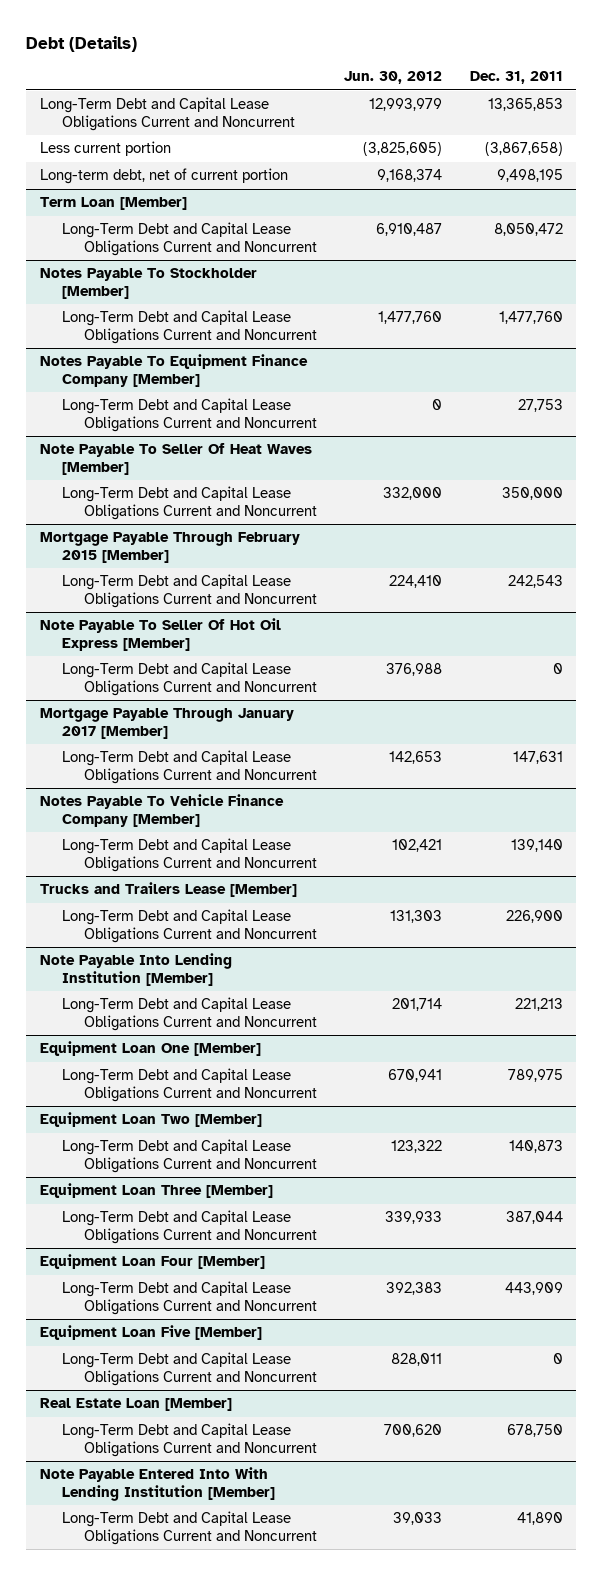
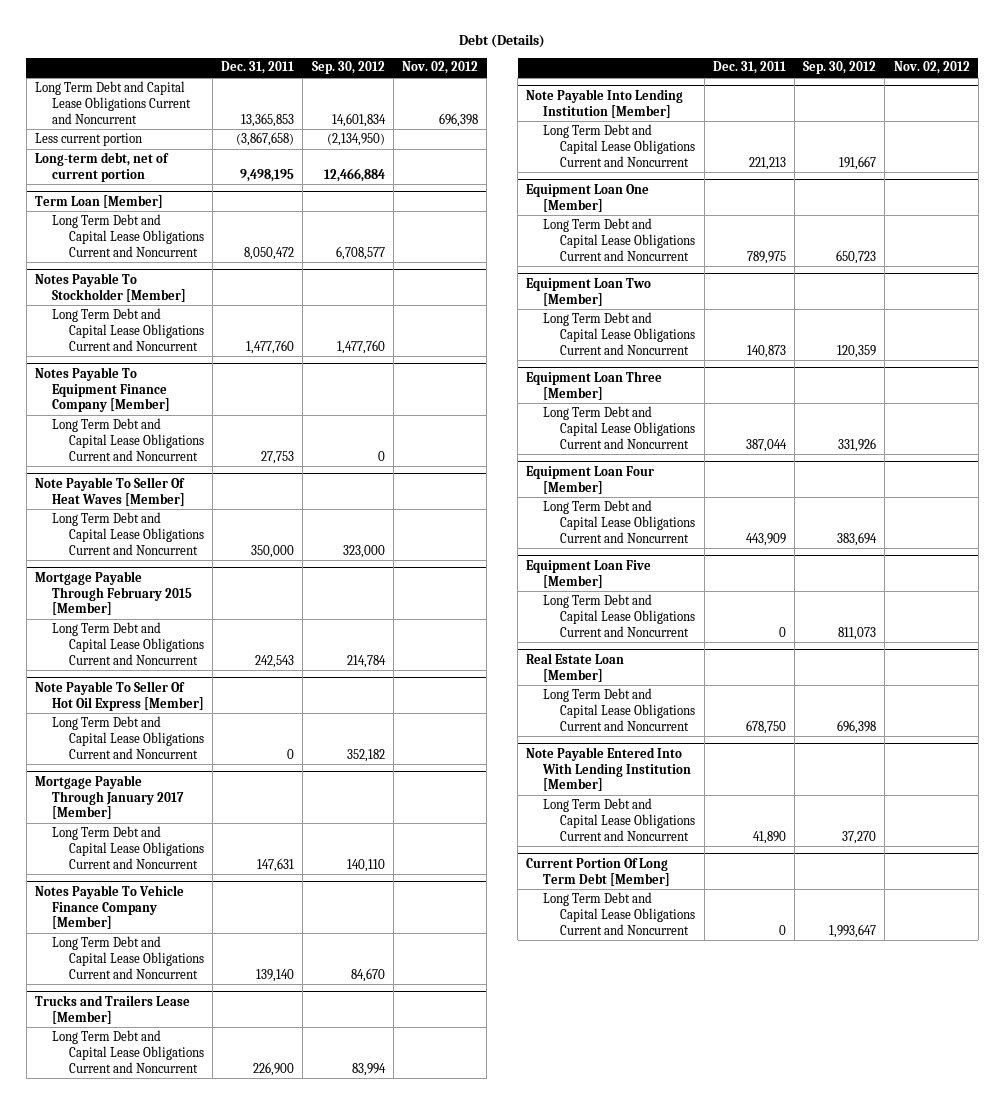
[344,71,443,85] Jun. 30, 2012 -> none
none -> [311,61,385,75] Sep. 30, 2012
none -> [402,61,479,75] Nov. 02, 2012
[39,97,295,131] Long-Term Debt and Capital Lease Obligations Current and Noncurrent -> [34,80,191,124] Long Term Debt and Capital Lease Obligations Current and Noncurrent
[61,222,317,256] Long-Term Debt and Capital Lease Obligations Current and Noncurrent -> [51,213,204,257] Long Term Debt and Capital Lease Obligations Current and Noncurrent
[61,310,317,344] Long-Term Debt and Capital Lease Obligations Current and Noncurrent -> [51,307,204,351] Long Term Debt and Capital Lease Obligations Current and Noncurrent
[61,398,317,432] Long-Term Debt and Capital Lease Obligations Current and Noncurrent -> [51,417,204,461] Long Term Debt and Capital Lease Obligations Current and Noncurrent
[61,486,317,520] Long-Term Debt and Capital Lease Obligations Current and Noncurrent -> [51,511,204,555] Long Term Debt and Capital Lease Obligations Current and Noncurrent
[61,574,317,608] Long-Term Debt and Capital Lease Obligations Current and Noncurrent -> [51,621,204,665] Long Term Debt and Capital Lease Obligations Current and Noncurrent
[61,662,317,696] Long-Term Debt and Capital Lease Obligations Current and Noncurrent -> [51,715,204,759] Long Term Debt and Capital Lease Obligations Current and Noncurrent
[61,750,317,784] Long-Term Debt and Capital Lease Obligations Current and Noncurrent -> [51,825,204,869] Long Term Debt and Capital Lease Obligations Current and Noncurrent
[61,838,317,872] Long-Term Debt and Capital Lease Obligations Current and Noncurrent -> [51,935,204,979] Long Term Debt and Capital Lease Obligations Current and Noncurrent
[61,909,317,943] Long-Term Debt and Capital Lease Obligations Current and Noncurrent -> [51,1029,204,1073] Long Term Debt and Capital Lease Obligations Current and Noncurrent
[61,997,317,1031] Long-Term Debt and Capital Lease Obligations Current and Noncurrent -> [543,123,696,167] Long Term Debt and Capital Lease Obligations Current and Noncurrent
[61,1068,317,1102] Long-Term Debt and Capital Lease Obligations Current and Noncurrent -> [543,217,696,261] Long Term Debt and Capital Lease Obligations Current and Noncurrent
[61,1139,317,1173] Long-Term Debt and Capital Lease Obligations Current and Noncurrent -> [543,311,696,355] Long Term Debt and Capital Lease Obligations Current and Noncurrent
[61,1210,317,1244] Long-Term Debt and Capital Lease Obligations Current and Noncurrent -> [543,405,696,449] Long Term Debt and Capital Lease Obligations Current and Noncurrent
[61,1281,317,1315] Long-Term Debt and Capital Lease Obligations Current and Noncurrent -> [543,499,696,543] Long Term Debt and Capital Lease Obligations Current and Noncurrent
[61,1352,317,1386] Long-Term Debt and Capital Lease Obligations Current and Noncurrent -> [543,593,696,637] Long Term Debt and Capital Lease Obligations Current and Noncurrent
[61,1423,317,1457] Long-Term Debt and Capital Lease Obligations Current and Noncurrent -> [543,687,696,731] Long Term Debt and Capital Lease Obligations Current and Noncurrent
[61,1511,317,1545] Long-Term Debt and Capital Lease Obligations Current and Noncurrent -> [543,797,696,841] Long Term Debt and Capital Lease Obligations Current and Noncurrent
none -> [526,857,671,886] Current Portion Of Long Term Debt [Member]
none -> [543,891,696,935] Long Term Debt and Capital Lease Obligations Current and Noncurrent

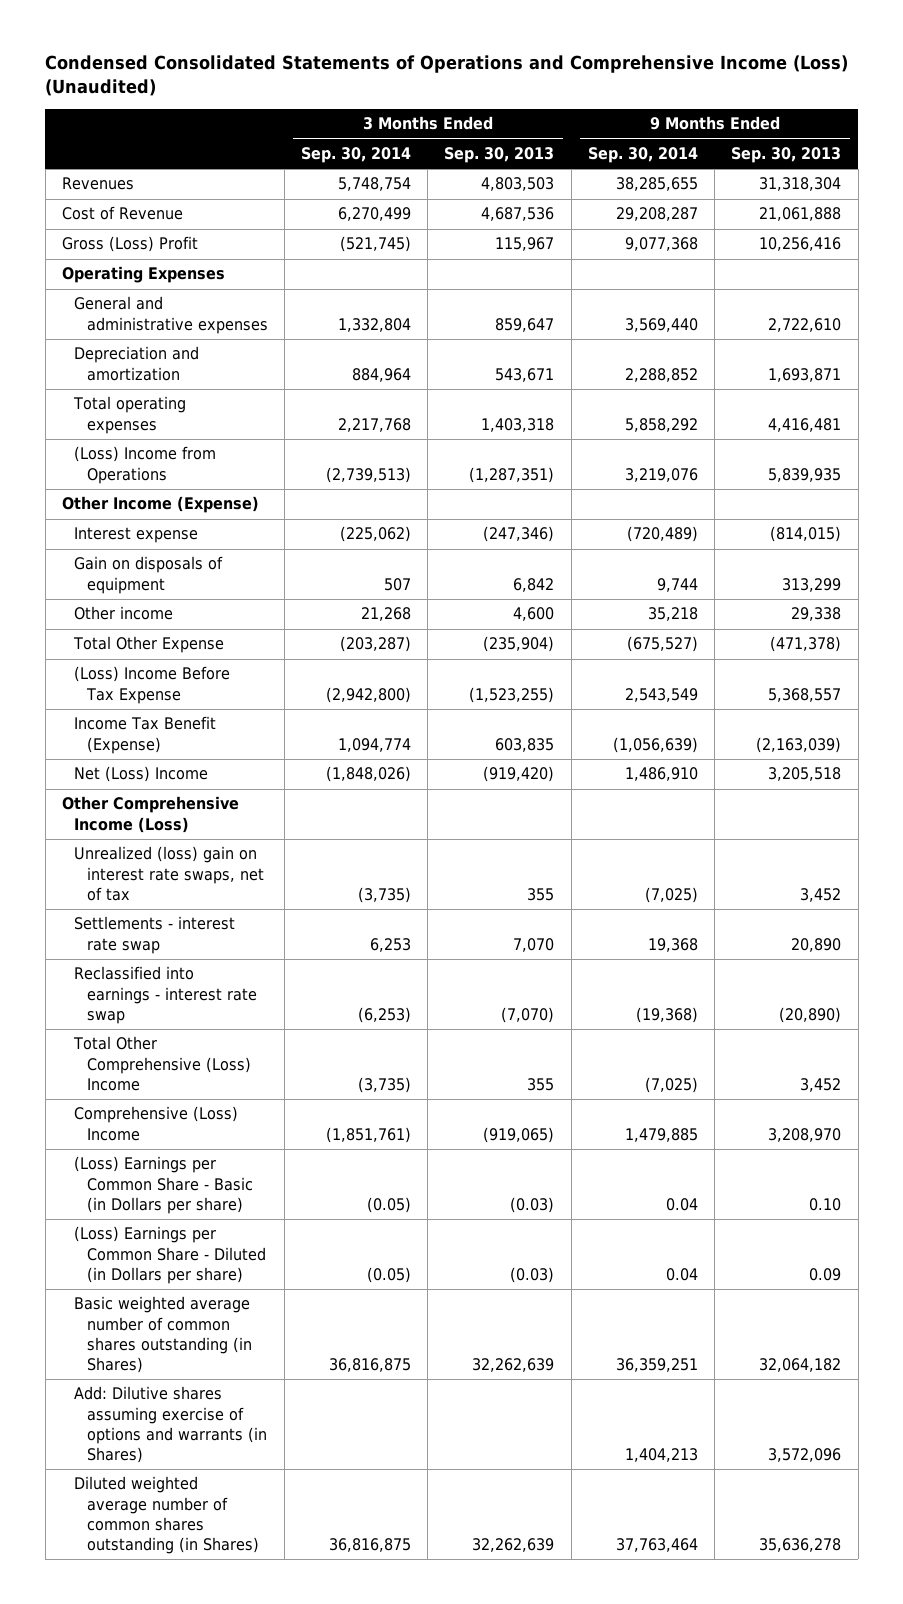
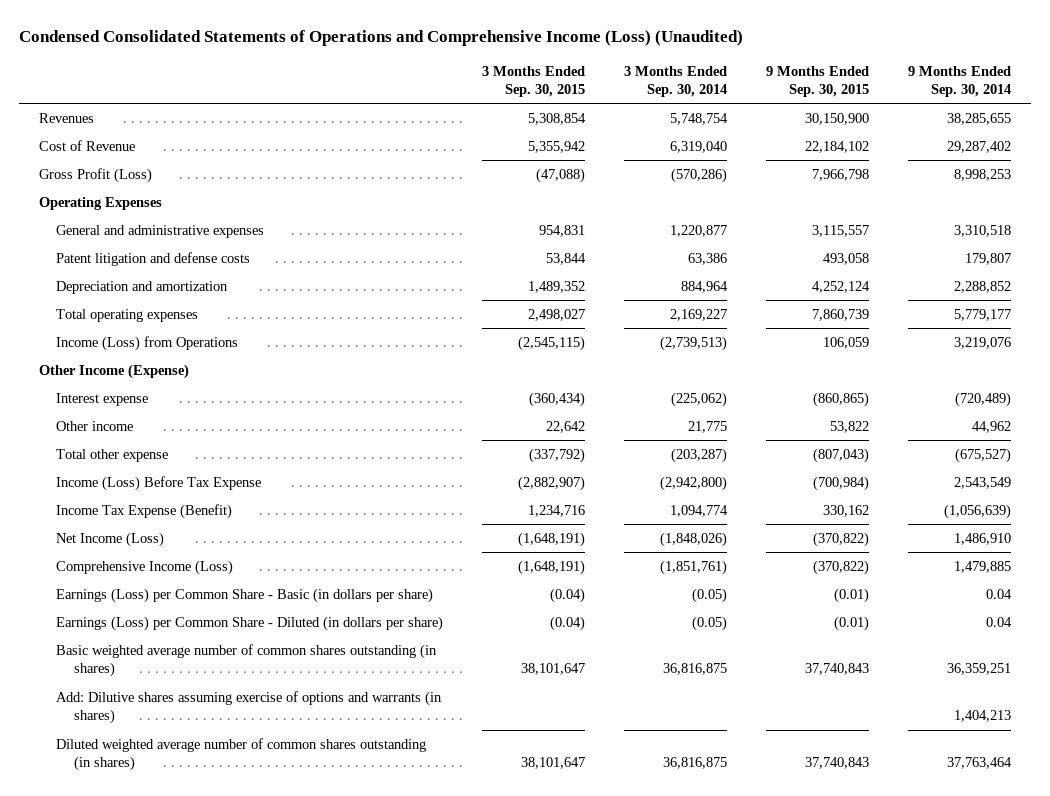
[444,147,555,164] Sep. 30, 2013 -> none
[731,147,842,164] Sep. 30, 2013 -> none
none -> [482,65,586,98] 3 Months Ended Sep. 30, 2015
none -> [766,65,870,98] 9 Months Ended Sep. 30, 2015
[338,207,412,222] 6,270,499 -> [670,140,728,153] 6,319,040
[615,207,698,222] 29,208,287 -> [947,140,1012,153] 29,287,402
[61,236,198,253] Gross (Loss) Profit -> [38,167,152,183] Gross Profit (Loss)
[340,236,412,253] (521,745) -> [671,167,728,183] (570,286)
[624,237,698,252] 9,077,368 -> [954,168,1012,181] 8,998,253
[338,317,412,332] 1,332,804 -> [670,224,728,237] 1,220,877
[624,317,698,332] 3,569,440 -> [954,224,1012,237] 3,310,518
none -> [56,251,251,266] Patent litigation and defense costs
[338,417,412,432] 2,217,768 -> [670,308,728,321] 2,169,227
[624,417,698,432] 5,858,292 -> [954,308,1012,321] 5,779,177
[74,446,217,484] (Loss) Income from Operations -> [56,335,239,351] Income (Loss) from Operations
[74,556,224,594] Gain on disposals of equipment -> none
[61,796,239,833] Other Comprehensive Income (Loss) -> none
[74,846,264,901] Unrealized (loss) gain on interest rate swaps, net of tax -> none
[74,916,236,954] Settlements - interest rate swap -> none
[74,966,257,1024] Reclassified into earnings - interest rate swap -> none
[73,1036,251,1091] Total Other Comprehensive (Loss) Income -> none
[361,607,412,622] 21,268 -> [688,420,728,433] 21,775
[647,607,698,622] 35,218 -> [972,420,1012,433] 44,962
[73,636,225,654] Total Other Expense -> [56,448,169,462] Total other expense
[74,666,231,704] (Loss) Income Before Tax Expense -> [56,475,262,491] Income (Loss) Before Tax Expense
[74,716,217,754] Income Tax Benefit (Expense) -> [56,503,233,519] Income Tax Expense (Benefit)
[74,766,209,783] Net (Loss) Income -> [56,531,165,547] Net Income (Loss)
[74,1106,239,1141] Comprehensive (Loss) Income -> [56,559,234,575] Comprehensive Income (Loss)
[74,1156,253,1214] (Loss) Earnings per Common Share - Basic (in Dollars per share) -> [56,587,434,603] Earnings (Loss) per Common Share - Basic (in dollars per share)
[74,1226,266,1284] (Loss) Earnings per Common Share - Diluted (in Dollars per share) -> [56,615,444,631] Earnings (Loss) per Common Share - Diluted (in dollars per share)
[74,1296,252,1373] Basic weighted average number of common shares outstanding (in Shares) -> [56,643,438,678] Basic weighted average number of common shares outstanding (in shares)
[74,1386,267,1463] Add: Dilutive shares assuming exercise of options and warrants (in Shares) -> [56,690,443,725] Add: Dilutive shares assuming exercise of options and warrants (in shares)
[74,1476,259,1554] Diluted weighted average number of common shares outstanding (in Shares) -> [56,737,427,772] Diluted weighted average number of common shares outstanding (in shares)

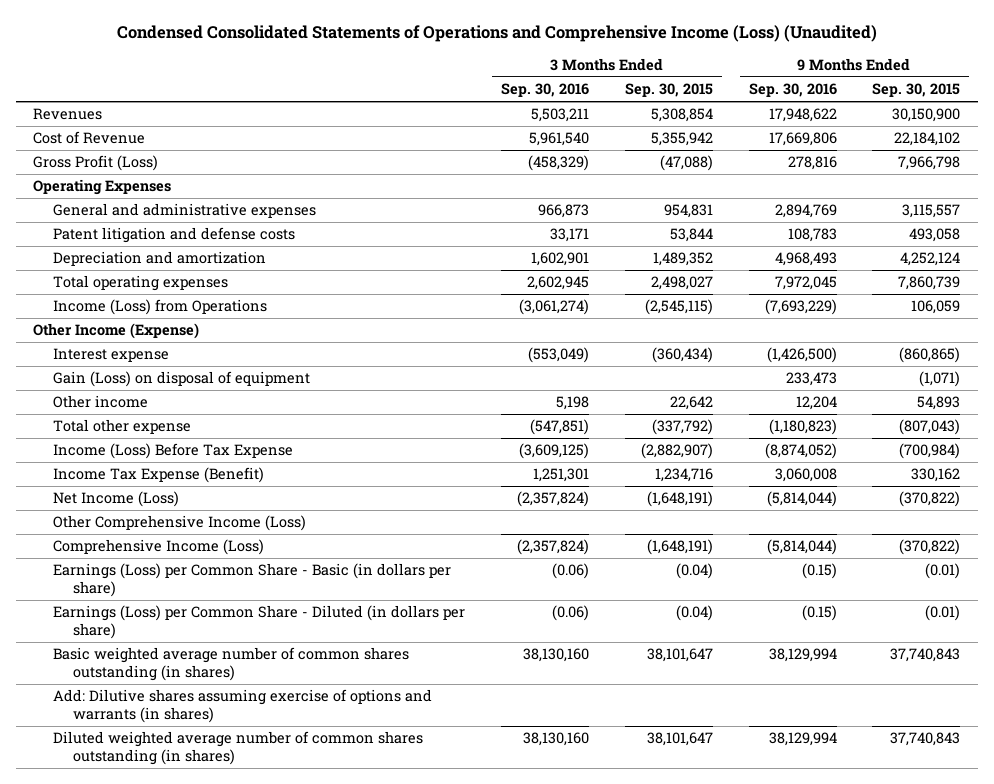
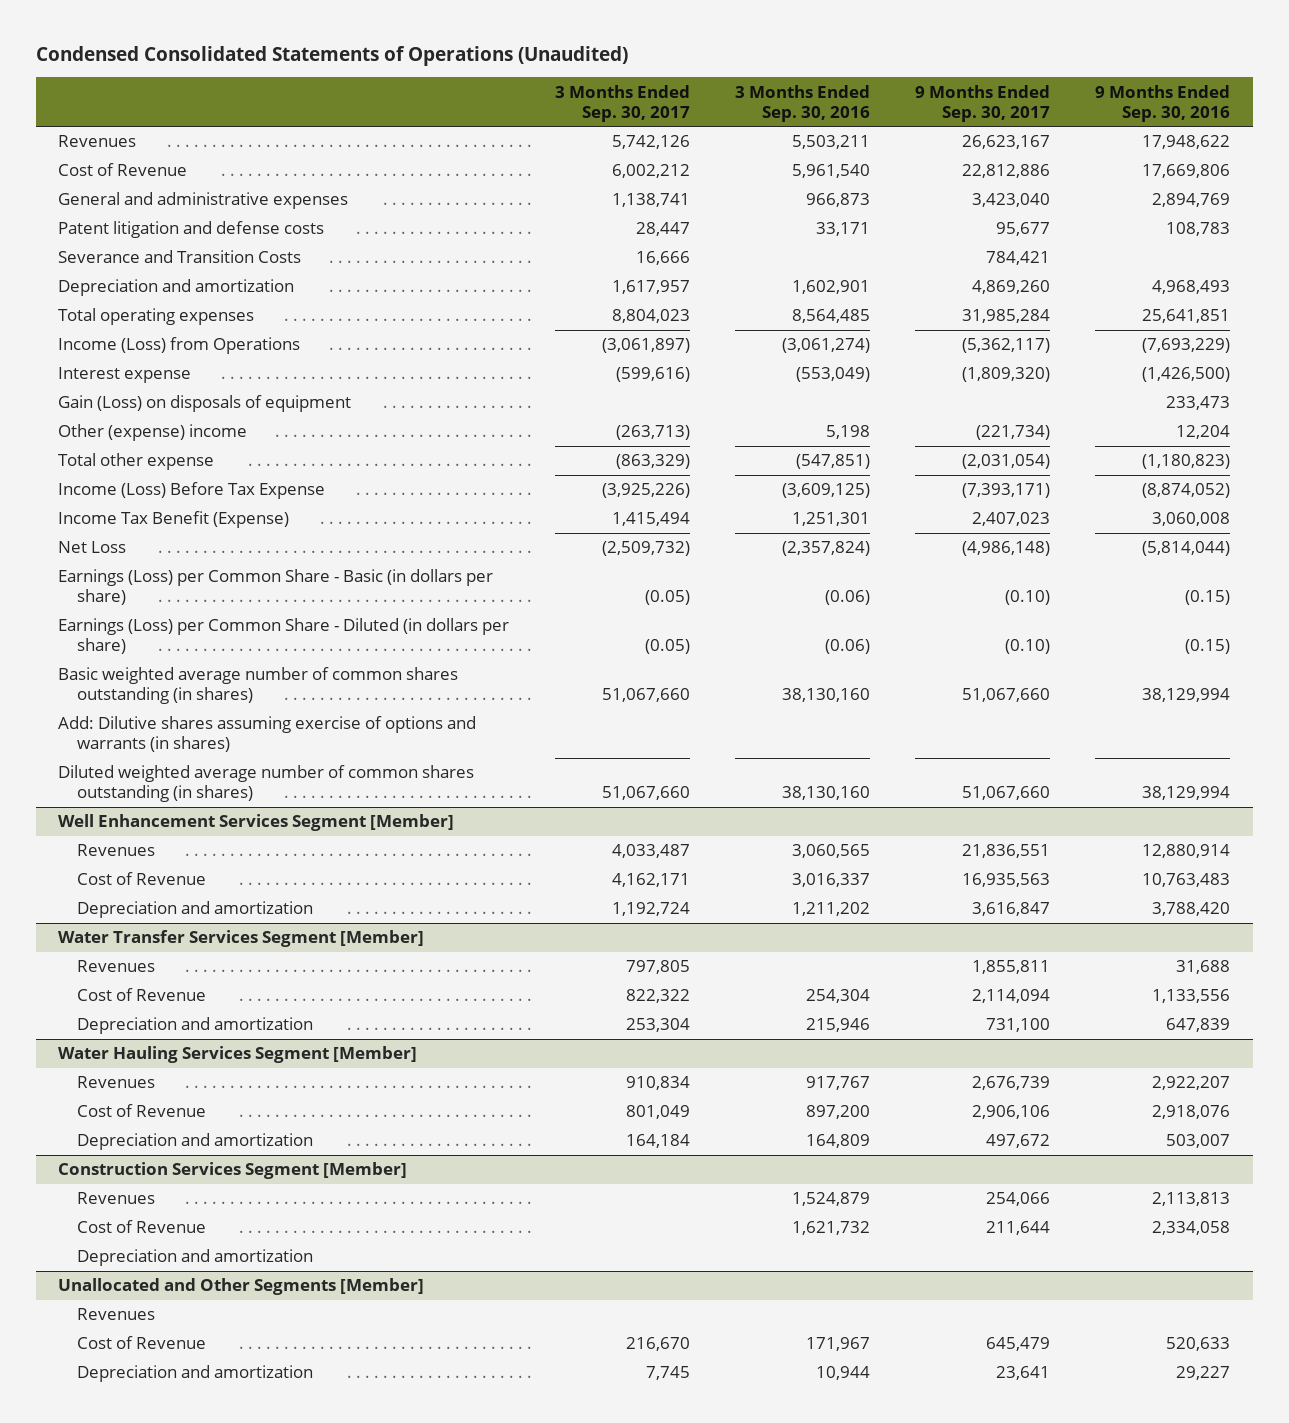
[116,25,877,43] Condensed Consolidated Statements of Operations and Comprehensive Income (Loss) (Unaudited) -> [35,46,628,67] Condensed Consolidated Statements of Operations (Unaudited)
[624,83,713,98] Sep. 30, 2015 -> none
[872,83,961,98] Sep. 30, 2015 -> none
none -> [554,84,690,122] 3 Months Ended Sep. 30, 2017
none -> [914,84,1050,122] 9 Months Ended Sep. 30, 2017
[33,155,159,172] Gross Profit (Loss) -> none
[33,179,172,196] Operating Expenses -> none
none -> [58,250,302,264] Severance and Transition Costs
[526,276,589,291] 2,602,945 -> [791,309,870,324] 8,564,485
[774,276,837,291] 7,972,045 -> [1142,309,1231,324] 25,641,851
[33,323,200,340] Other Income (Expense) -> none
[53,371,311,388] Gain (Loss) on disposal of equipment -> [58,395,352,413] Gain (Loss) on disposals of equipment
[53,395,149,409] Other income -> [58,424,248,442] Other (expense) income
[53,515,307,532] Other Comprehensive Income (Loss) -> none
[53,539,265,556] Comprehensive Income (Loss) -> none
[53,467,265,484] Income Tax Expense (Benefit) -> [58,511,290,529] Income Tax Benefit (Expense)
[53,491,180,508] Net Income (Loss) -> [58,541,127,554] Net Loss
none -> [58,814,455,832] Well Enhancement Services Segment [Member]
none -> [76,844,155,857] Revenues
none -> [76,872,206,886] Cost of Revenue
none -> [76,901,313,919] Depreciation and amortization
none -> [58,930,425,948] Water Transfer Services Segment [Member]
none -> [76,960,155,973] Revenues
none -> [76,988,206,1002] Cost of Revenue
none -> [76,1017,313,1035] Depreciation and amortization
none -> [58,1046,418,1064] Water Hauling Services Segment [Member]
none -> [76,1076,155,1089] Revenues
none -> [76,1104,206,1118] Cost of Revenue
none -> [76,1133,313,1151] Depreciation and amortization
none -> [58,1162,408,1180] Construction Services Segment [Member]
none -> [76,1192,155,1205] Revenues
none -> [76,1220,206,1234] Cost of Revenue
none -> [76,1249,313,1267] Depreciation and amortization
none -> [58,1278,425,1296] Unallocated and Other Segments [Member]
none -> [76,1308,155,1321] Revenues
none -> [76,1336,206,1350] Cost of Revenue
none -> [76,1365,313,1383] Depreciation and amortization

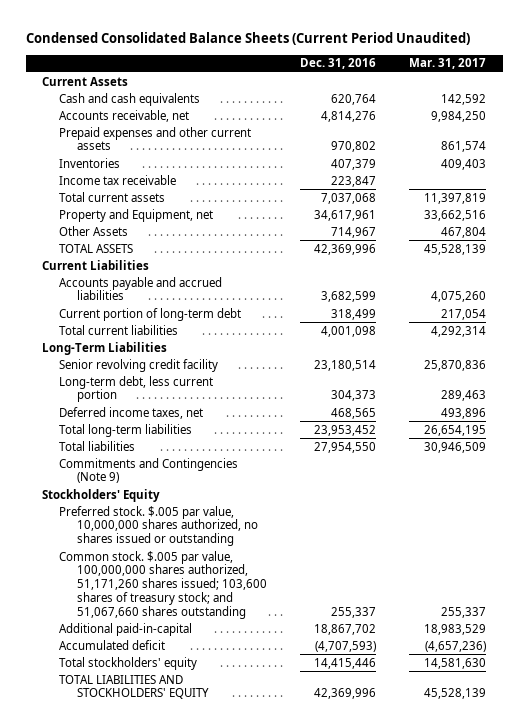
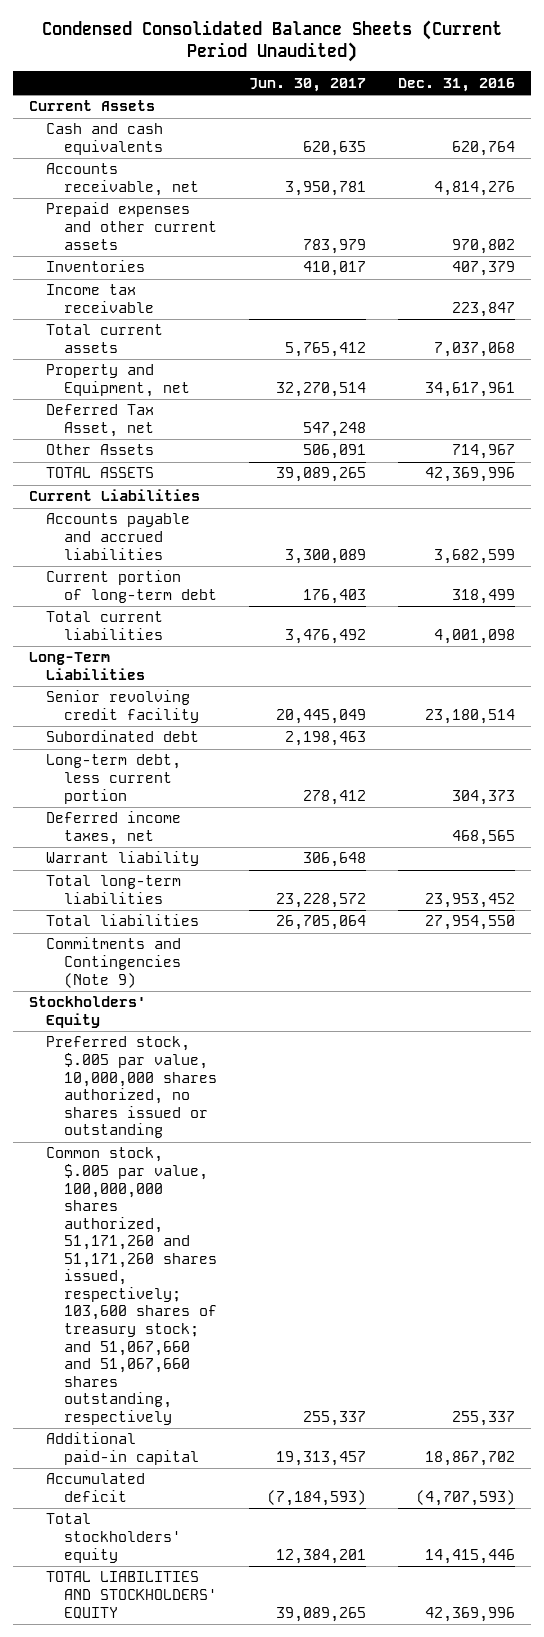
[409,58,487,70] Mar. 31, 2017 -> none
none -> [249,77,367,92] Jun. 30, 2017
none -> [46,404,155,438] Deferred Tax Asset, net
none -> [46,730,200,743] Subordinated debt
none -> [46,851,200,867] Warrant liability
[59,505,258,547] Preferred stock. $.005 par value, 10,000,000 shares authorized, no shares issued or outstanding -> [46,1036,217,1139] Preferred stock, $.005 par value, 10,000,000 shares authorized, no shares issued or outstanding
[59,550,267,619] Common stock. $.005 par value, 100,000,000 shares authorized, 51,171,260 shares issued; 103,600 shares of treasury stock; and 51,067,660 shares outstanding -> [46,1147,217,1425] Common stock, $.005 par value, 100,000,000 shares authorized, 51,171,260 and 51,171,260 shares issued, respectively; 103,600 shares of treasury stock; and 51,067,660 and 51,067,660 shares outstanding, respectively
[59,622,193,636] Additional paid-in-capital -> [46,1432,199,1466] Additional paid-in capital

